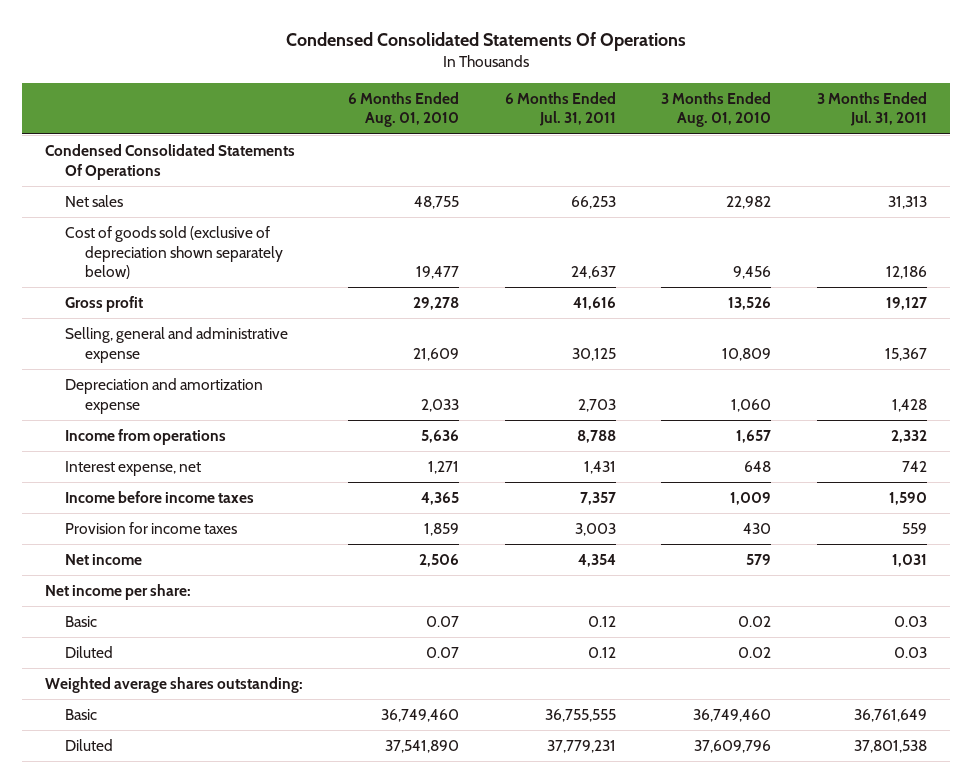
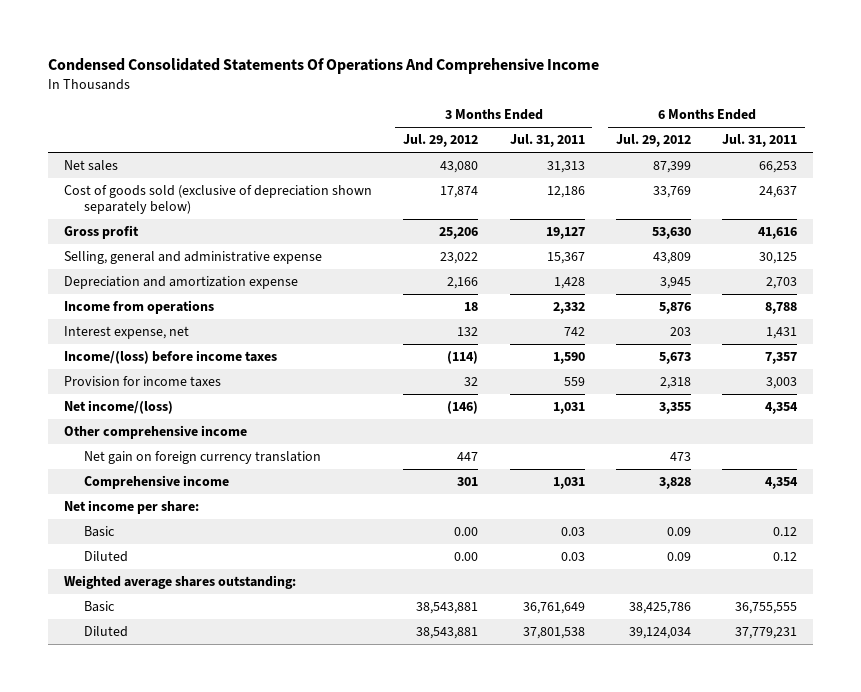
[285,32,686,52] Condensed Consolidated Statements Of Operations -> [48,57,600,74] Condensed Consolidated Statements Of Operations And Comprehensive Income
[348,91,460,128] 6 Months Ended Aug. 01, 2010 -> none
[661,91,772,128] 3 Months Ended Aug. 01, 2010 -> none
none -> [403,134,479,148] Jul. 29, 2012
none -> [615,134,691,148] Jul. 29, 2012
[44,144,295,180] Condensed Consolidated Statements Of Operations -> none
[64,491,254,504] Income before income taxes -> [63,350,277,365] Income/(loss) before income taxes
[64,554,142,566] Net income -> [63,400,173,415] Net income/(loss)
none -> [63,425,247,440] Other comprehensive income
none -> [84,451,322,465] Net gain on foreign currency translation
none -> [84,475,230,490] Comprehensive income

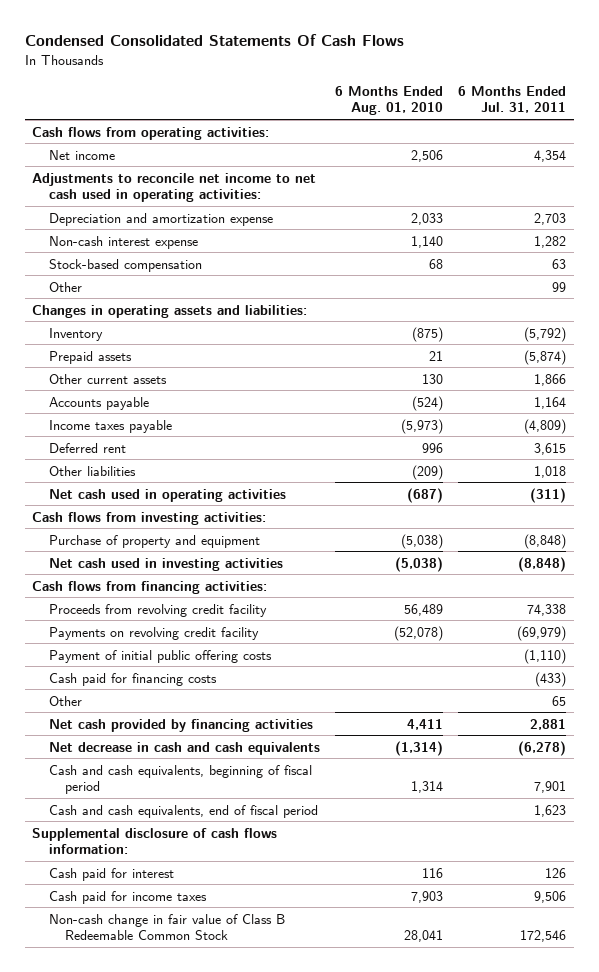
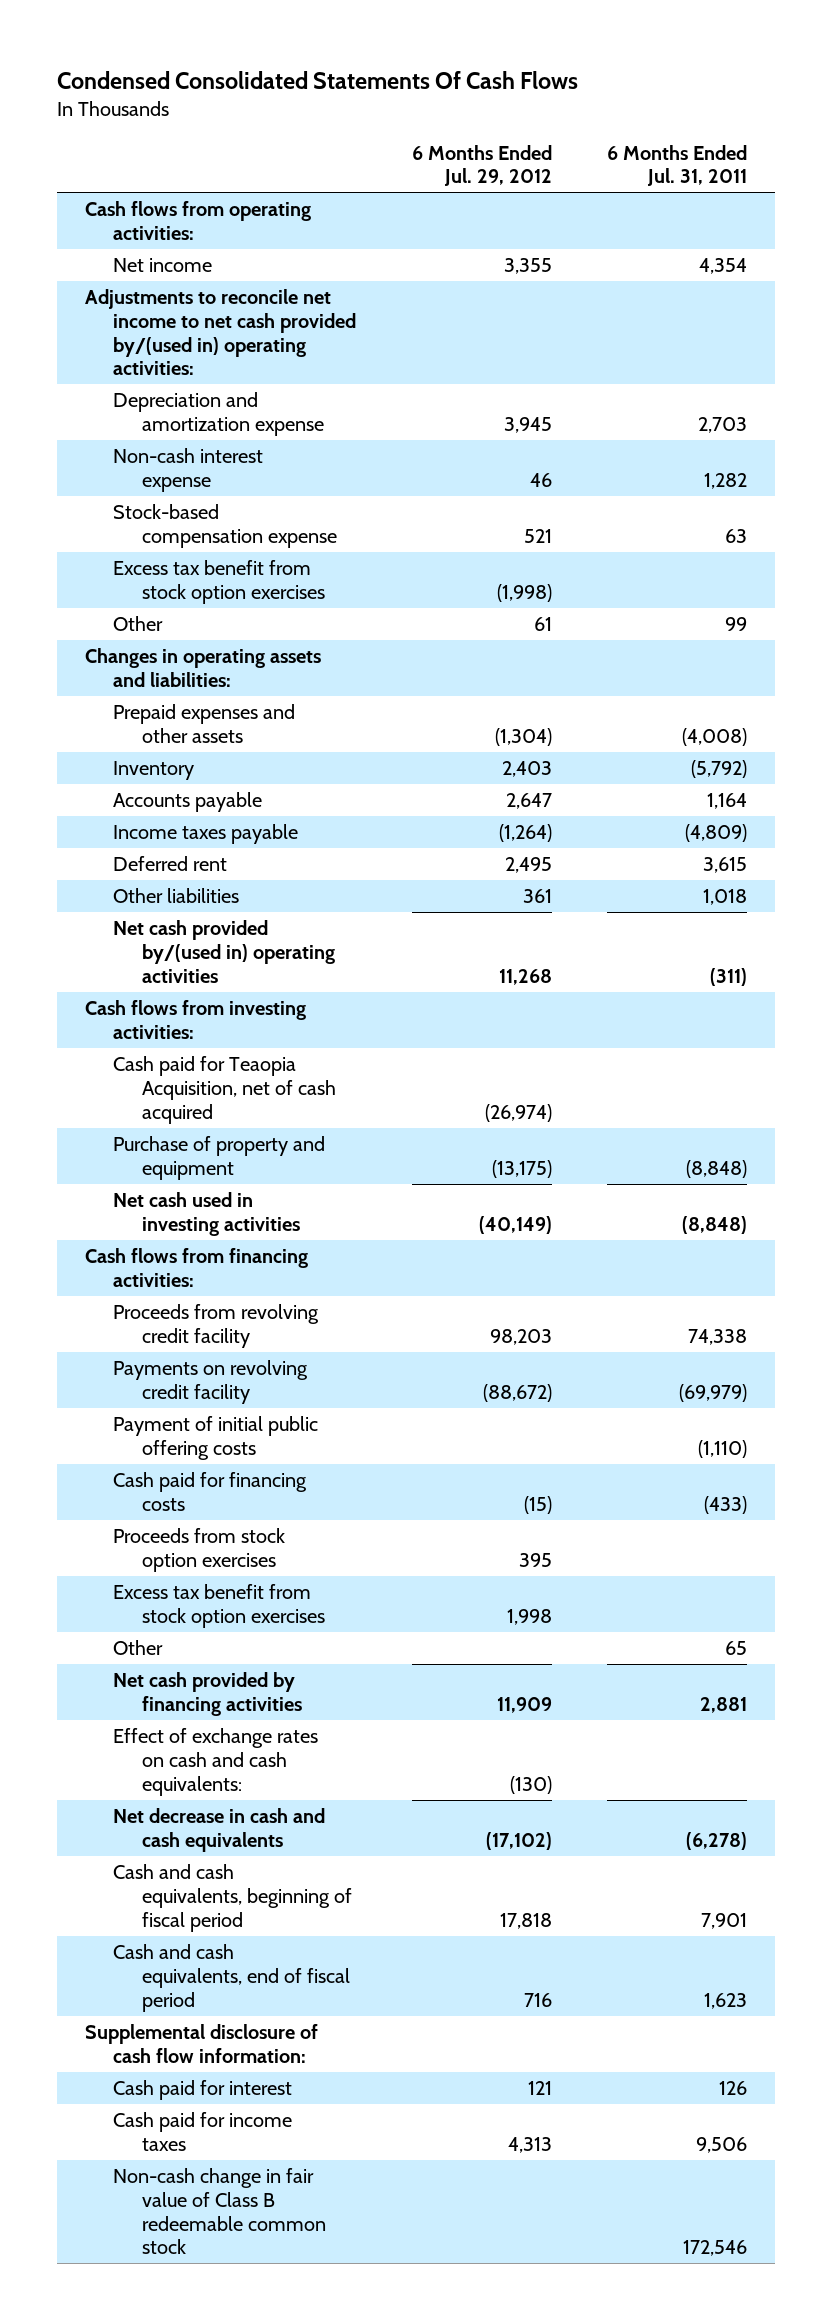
[334,85,443,116] 6 Months Ended Aug. 01, 2010 -> none
none -> [411,144,552,187] 6 Months Ended Jul. 29, 2012
[32,172,317,203] Adjustments to reconcile net income to net cash used in operating activities: -> [85,289,357,376] Adjustments to reconcile net income to net cash provided by/(used in) operating activities:
[48,258,202,272] Stock-based compensation -> [113,504,337,548] Stock-based compensation expense
none -> [113,560,325,604] Excess tax benefit from stock option exercises
none -> [113,704,296,743] Prepaid expenses and other assets
[48,350,132,364] Prepaid assets -> none
[48,373,167,384] Other current assets -> none
[48,488,286,502] Net cash used in operating activities -> [113,920,335,983] Net cash provided by/(used in) operating activities
none -> [113,1056,336,1124] Cash paid for Teaopia Acquisition, net of cash acquired
none -> [113,1528,286,1572] Proceeds from stock option exercises
none -> [113,1584,325,1628] Excess tax benefit from stock option exercises
none -> [113,1728,319,1796] Effect of exchange rates on cash and cash equivalents:
[32,827,278,855] Supplemental disclosure of cash flows information: -> [85,2024,319,2063] Supplemental disclosure of cash flow information:
[48,913,285,941] Non-cash change in fair value of Class B Redeemable Common Stock -> [113,2168,326,2255] Non-cash change in fair value of Class B redeemable common stock

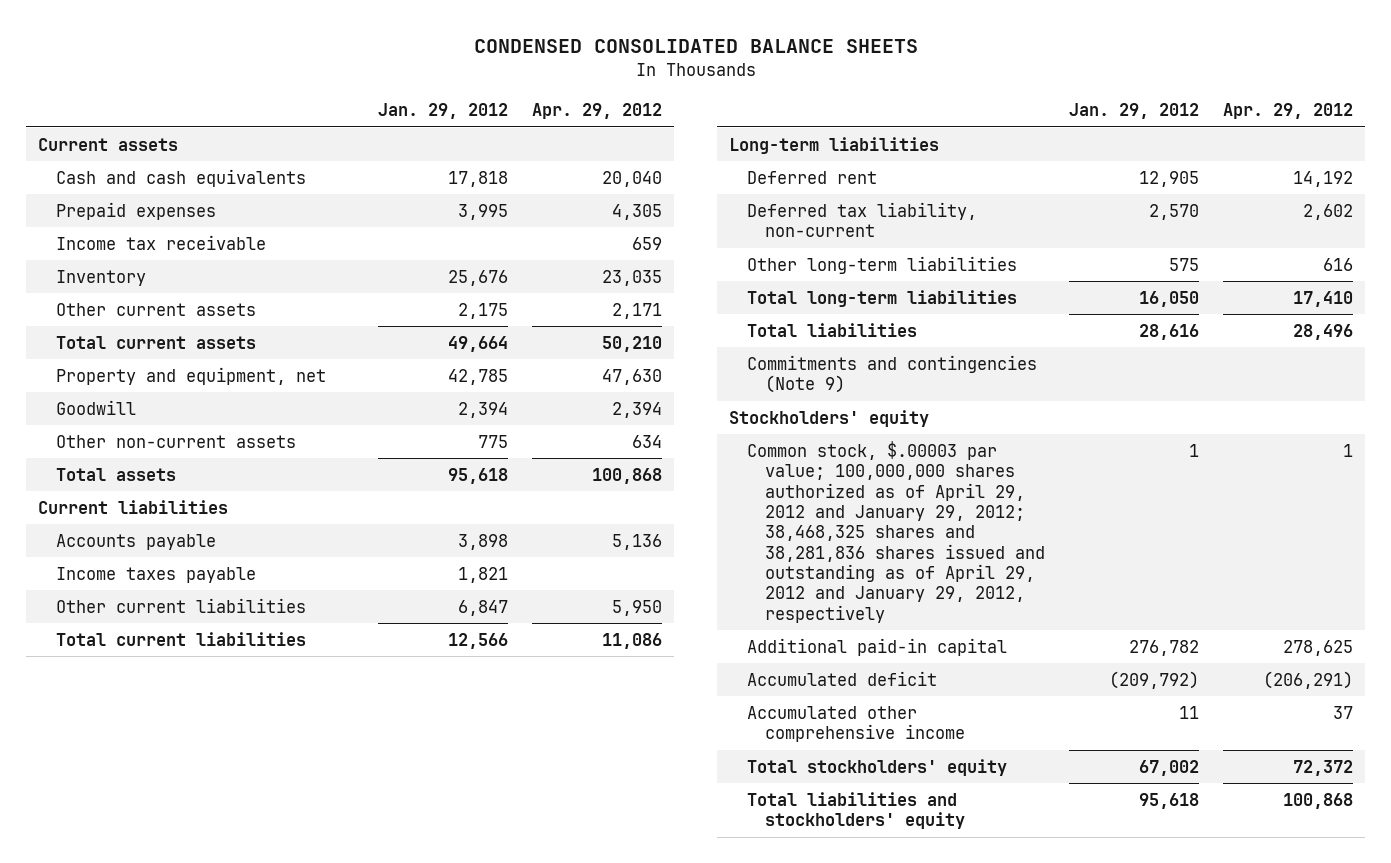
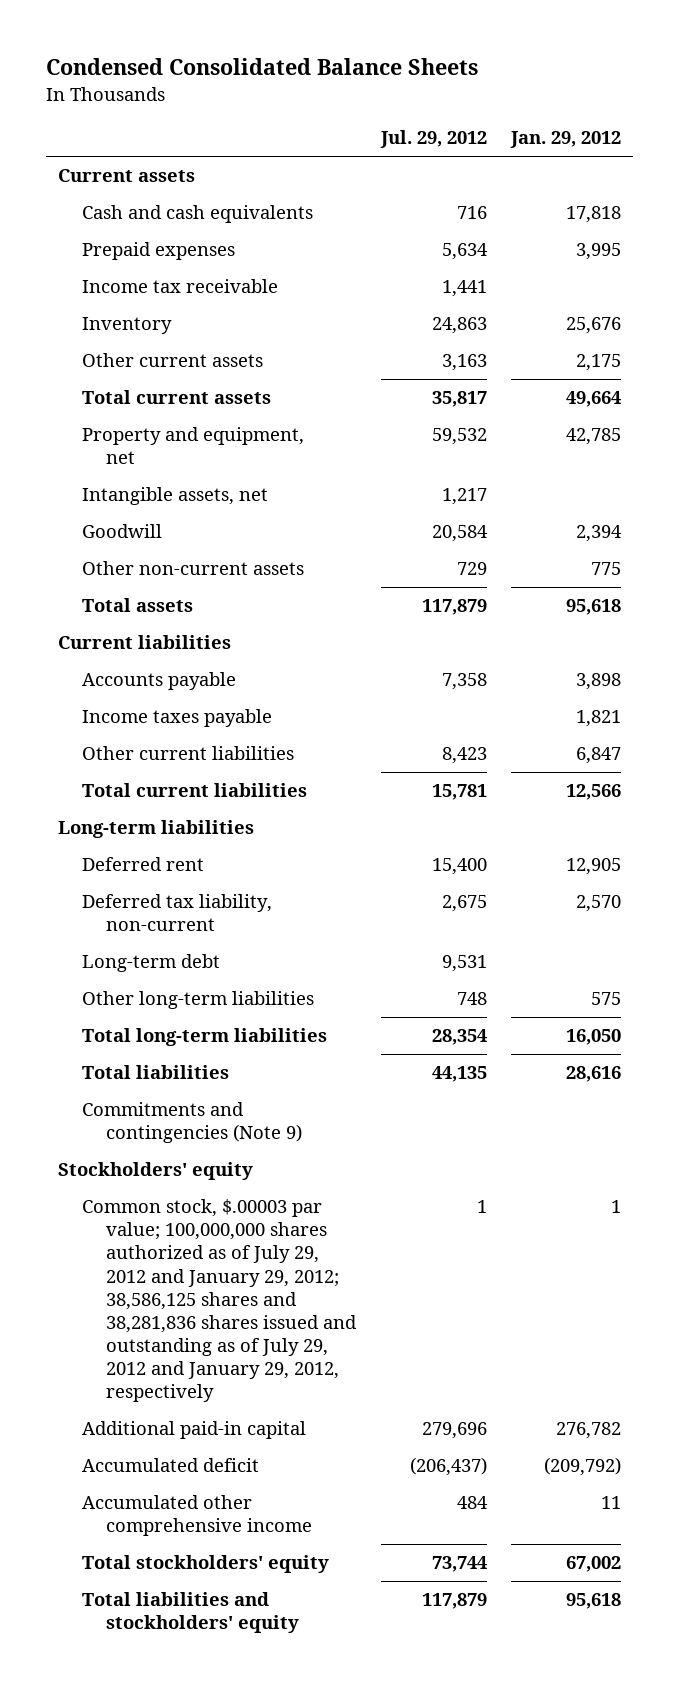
[473,38,918,53] CONDENSED CONSOLIDATED BALANCE SHEETS -> [46,58,479,76] Condensed Consolidated Balance Sheets
[531,103,662,120] Apr. 29, 2012 -> none
none -> [379,130,487,149] Jul. 29, 2012
none -> [82,487,269,506] Intangible assets, net
none -> [82,954,221,973] Long-term debt
[746,440,1045,623] Common stock, $.00003 par value; 100,000,000 shares authorized as of April 29, 2012 and January 29, 2012; 38,468,325 shares and 38,281,836 shares issued and outstanding as of April 29, 2012 and January 29, 2012, respectively -> [82,1199,358,1403] Common stock, $.00003 par value; 100,000,000 shares authorized as of July 29, 2012 and January 29, 2012; 38,586,125 shares and 38,281,836 shares issued and outstanding as of July 29, 2012 and January 29, 2012, respectively

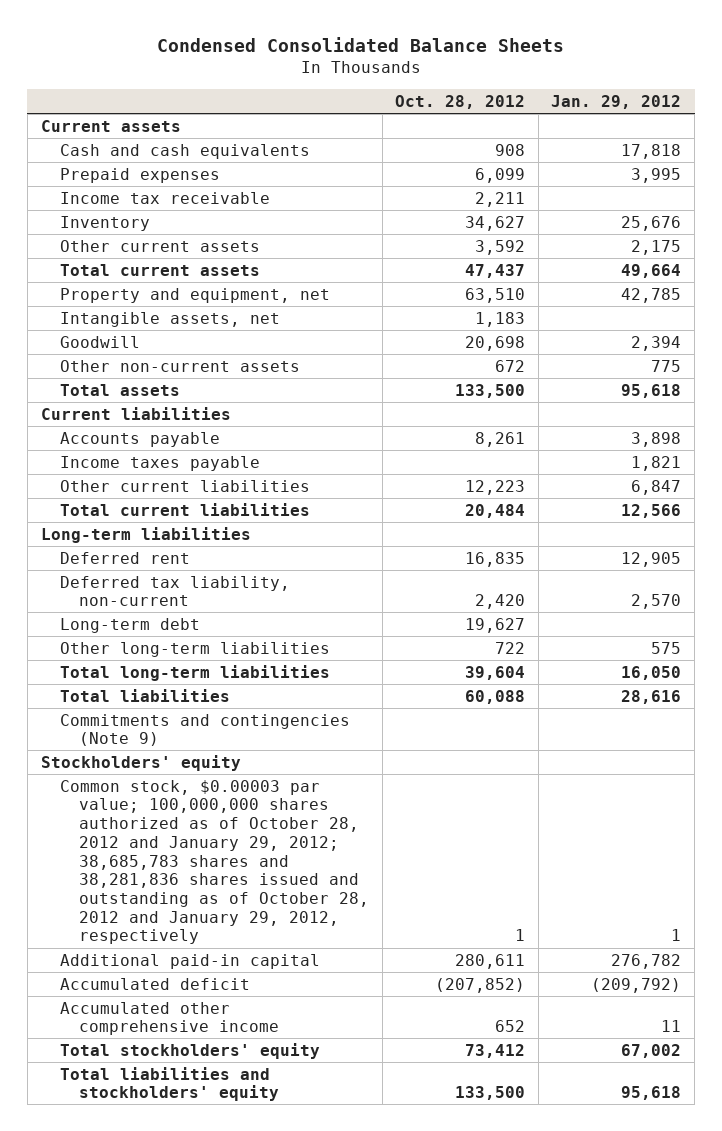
[379,130,487,149] Jul. 29, 2012 -> none
none -> [395,94,526,109] Oct. 28, 2012
[82,1199,358,1403] Common stock, $.00003 par value; 100,000,000 shares authorized as of July 29, 2012 and January 29, 2012; 38,586,125 shares and 38,281,836 shares issued and outstanding as of July 29, 2012 and January 29, 2012, respectively -> [59,779,369,945] Common stock, $0.00003 par value; 100,000,000 shares authorized as of October 28, 2012 and January 29, 2012; 38,685,783 shares and 38,281,836 shares issued and outstanding as of October 28, 2012 and January 29, 2012, respectively

